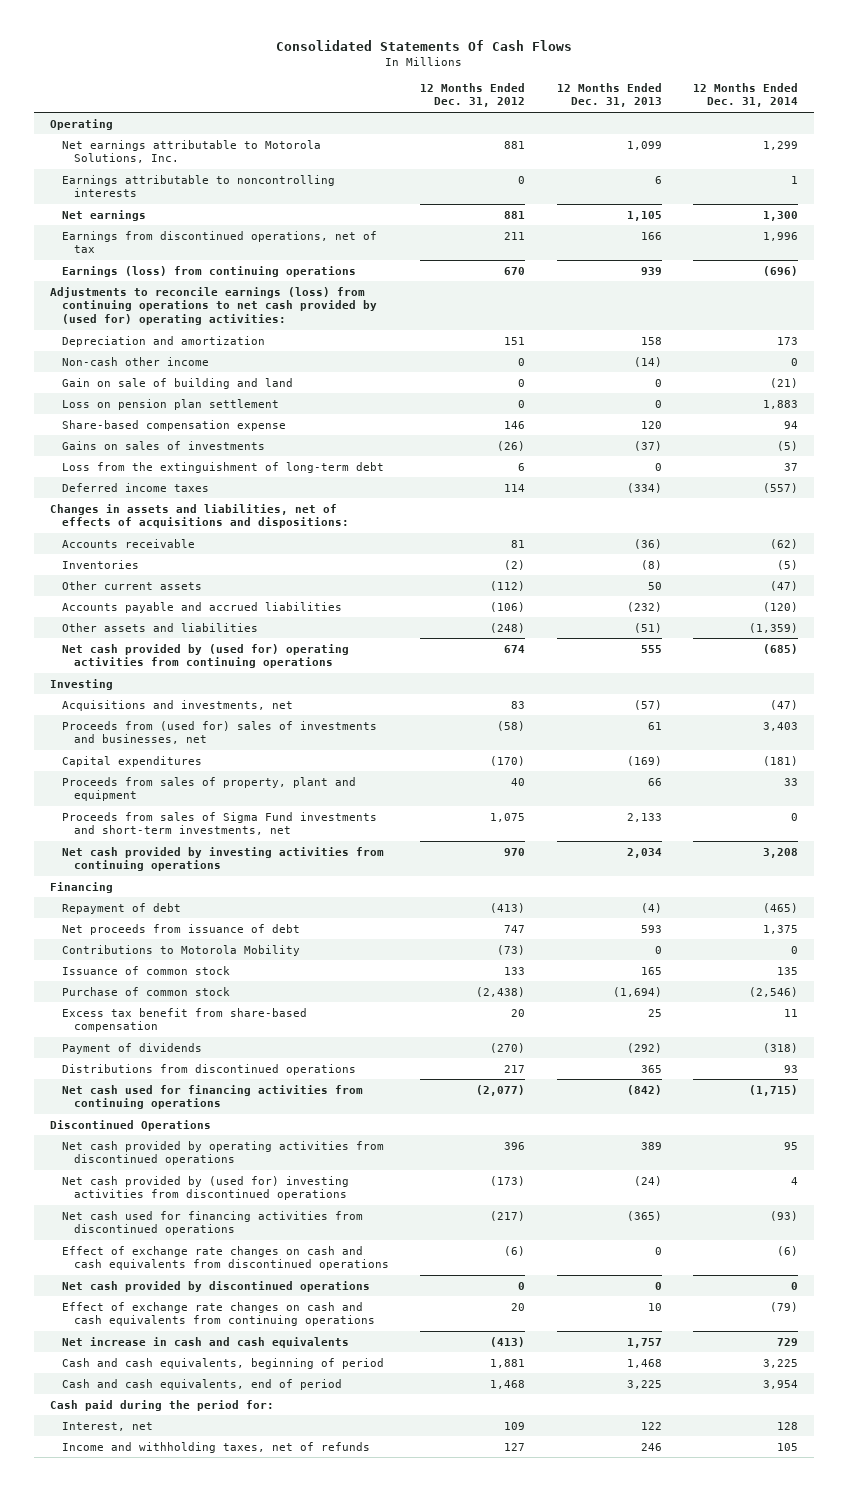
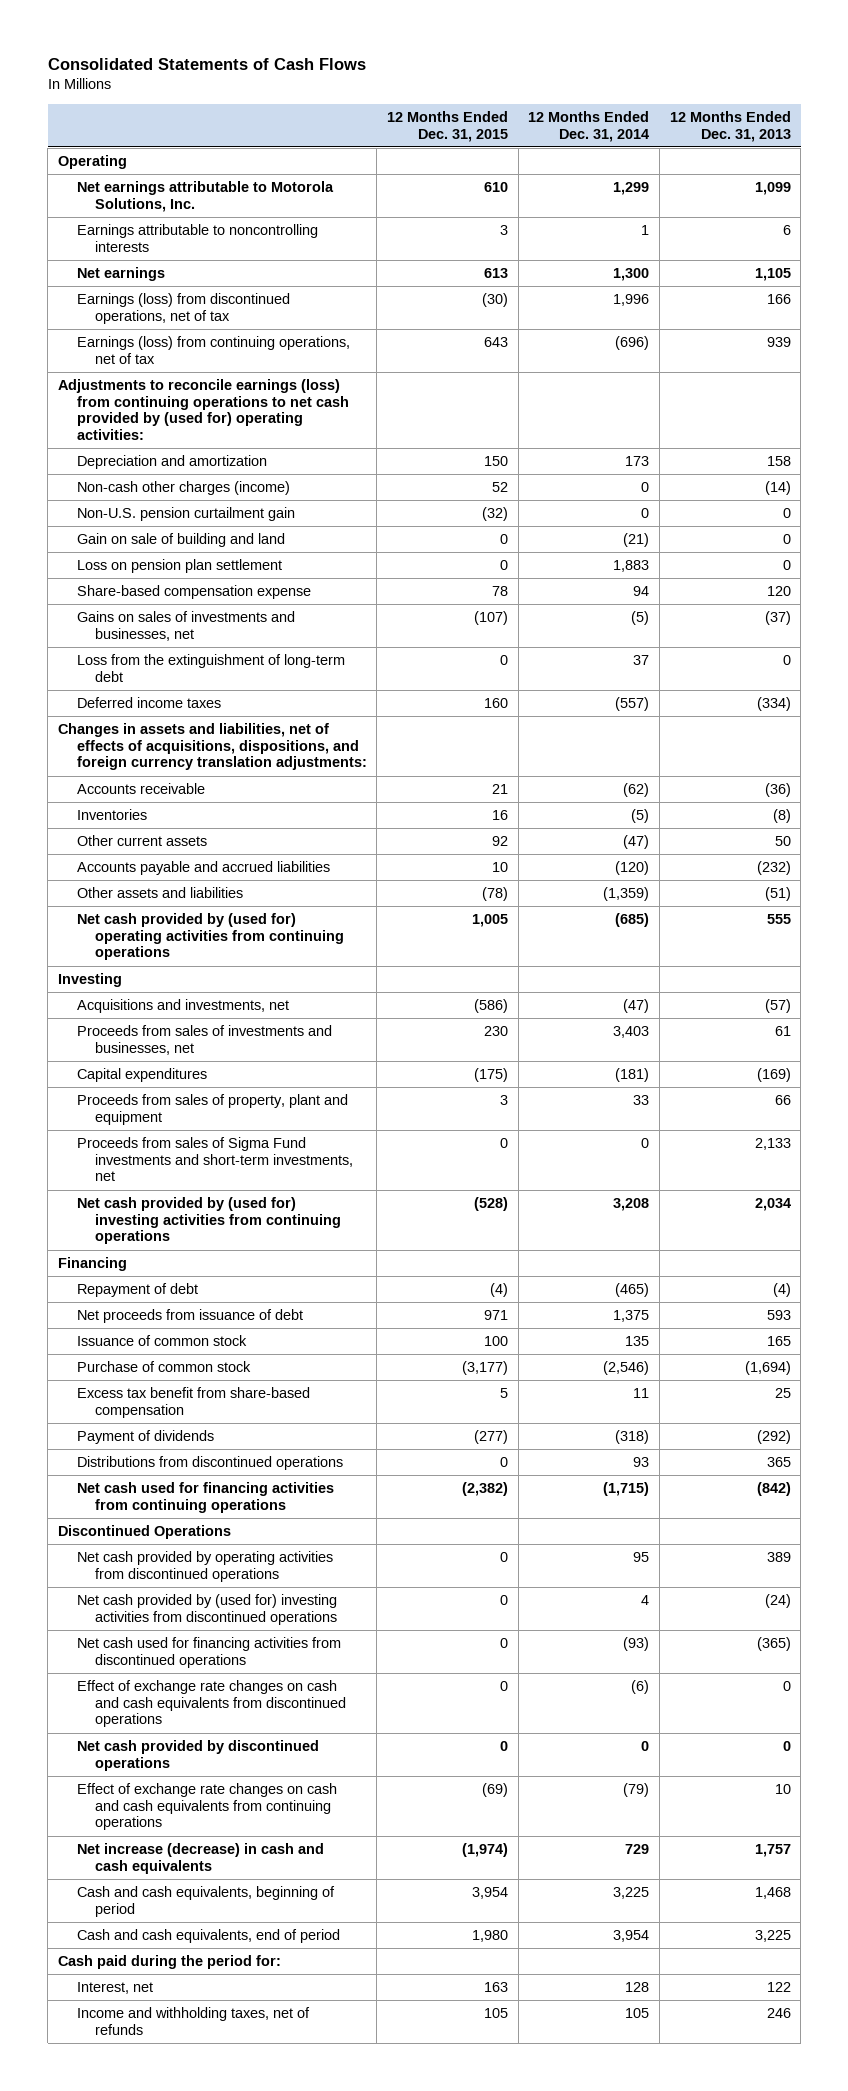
[275,40,572,52] Consolidated Statements Of Cash Flows -> [47,57,366,70] Consolidated Statements of Cash Flows
[420,82,526,108] 12 Months Ended Dec. 31, 2012 -> none
none -> [386,110,508,142] 12 Months Ended Dec. 31, 2015
[61,230,377,254] Earnings from discontinued operations, net of tax -> [76,293,290,324] Earnings (loss) from discontinued operations, net of tax
[61,265,356,277] Earnings (loss) from continuing operations -> [76,336,350,364] Earnings (loss) from continuing operations, net of tax
[61,356,209,366] Non-cash other income -> [76,481,290,496] Non-cash other charges (income)
none -> [76,507,295,522] Non-U.S. pension curtailment gain
[61,440,265,450] Gains on sales of investments -> [76,611,295,641] Gains on sales of investments and businesses, net
[49,503,349,529] Changes in assets and liabilities, net of effects of acquisitions and dispositions: -> [57,723,367,771] Changes in assets and liabilities, net of effects of acquisitions, dispositions, and foreign currency translation adjustments:
[61,720,377,745] Proceeds from (used for) sales of investments and businesses, net -> [76,1025,332,1055] Proceeds from sales of investments and businesses, net
[61,846,384,872] Net cash provided by investing activities from continuing operations -> [76,1197,342,1245] Net cash provided by (used for) investing activities from continuing operations
[61,944,300,956] Contributions to Motorola Mobility -> none
[61,1336,349,1348] Net increase in cash and cash equivalents -> [76,1843,324,1874] Net increase (decrease) in cash and cash equivalents

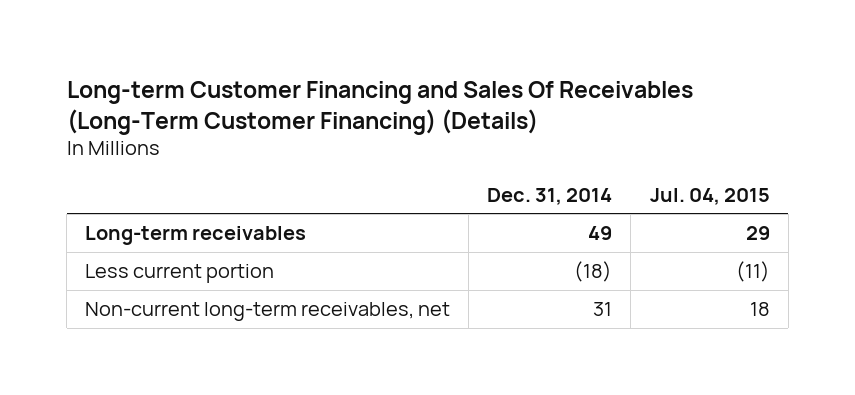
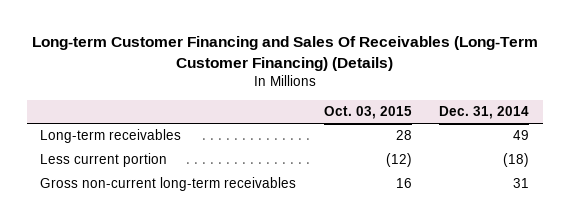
[649,187,770,205] Jul. 04, 2015 -> none
none -> [323,106,412,120] Oct. 03, 2015
[85,302,451,322] Non-current long-term receivables, net -> [40,177,297,192] Gross non-current long-term receivables

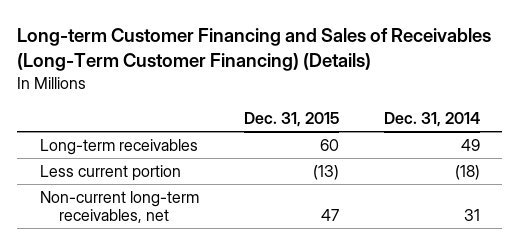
[31,36,538,72] Long-term Customer Financing and Sales Of Receivables (Long-Term Customer Financing) (Details) -> [17,28,492,72] Long-term Customer Financing and Sales of Receivables (Long-Term Customer Financing) (Details)
[323,106,412,120] Oct. 03, 2015 -> none
none -> [243,112,339,128] Dec. 31, 2015
[40,177,297,192] Gross non-current long-term receivables -> [39,190,199,224] Non-current long-term receivables, net

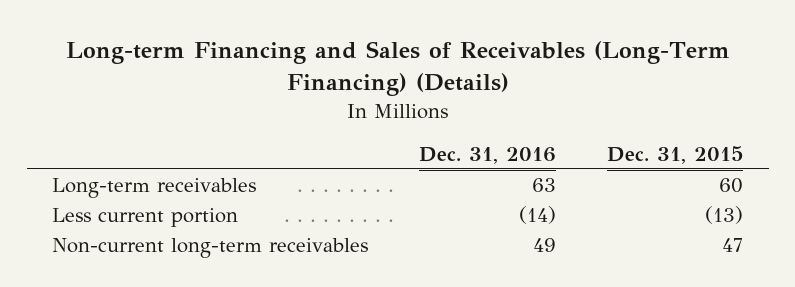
[17,28,492,72] Long-term Customer Financing and Sales of Receivables (Long-Term Customer Financing) (Details) -> [65,41,730,97] Long-term Financing and Sales of Receivables (Long-Term Financing) (Details)
[383,112,480,128] Dec. 31, 2014 -> none
none -> [419,146,557,164] Dec. 31, 2016
[39,190,199,224] Non-current long-term receivables, net -> [52,238,369,259] Non-current long-term receivables

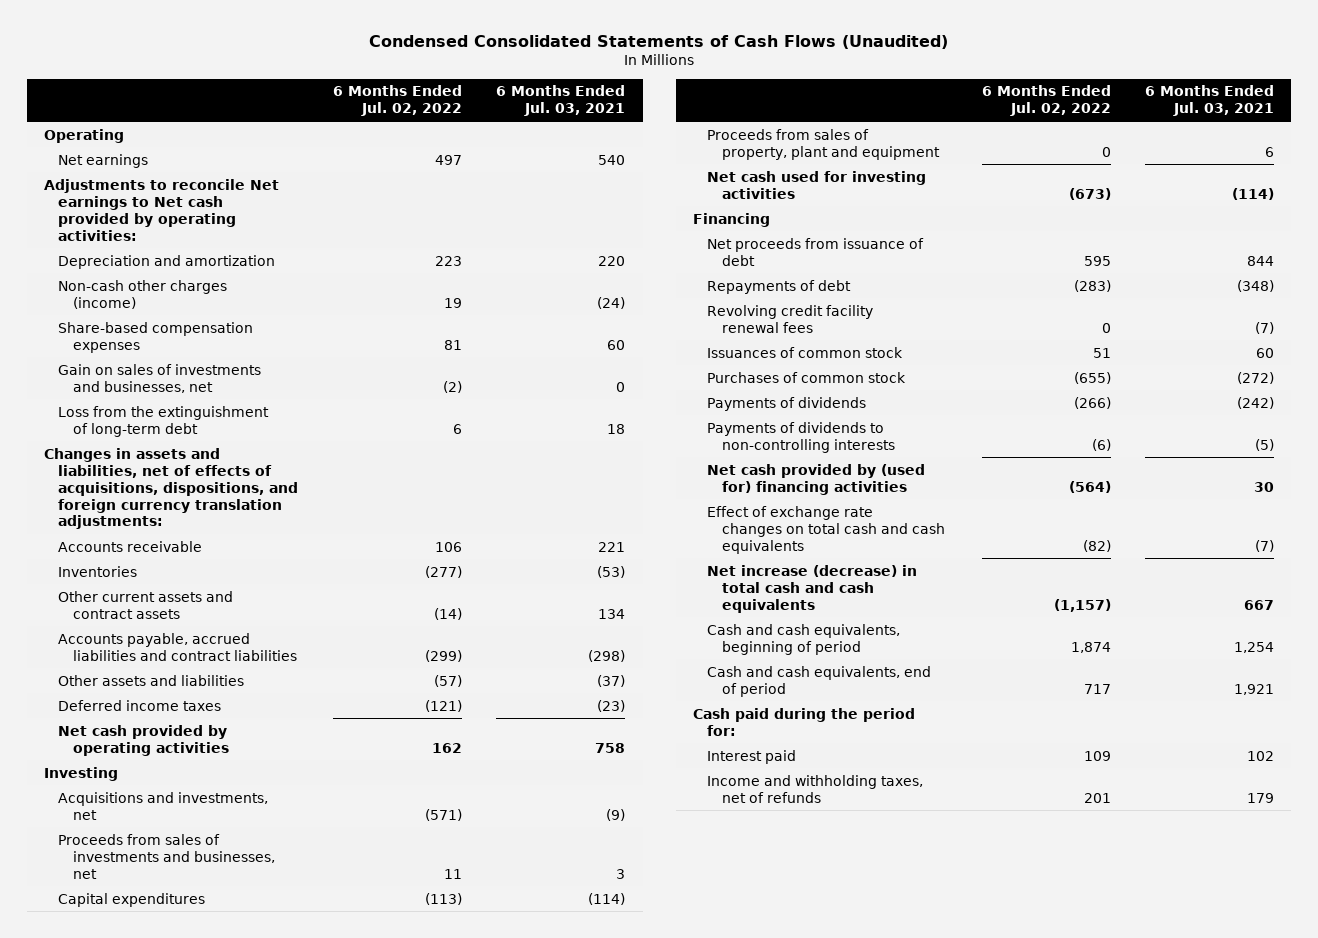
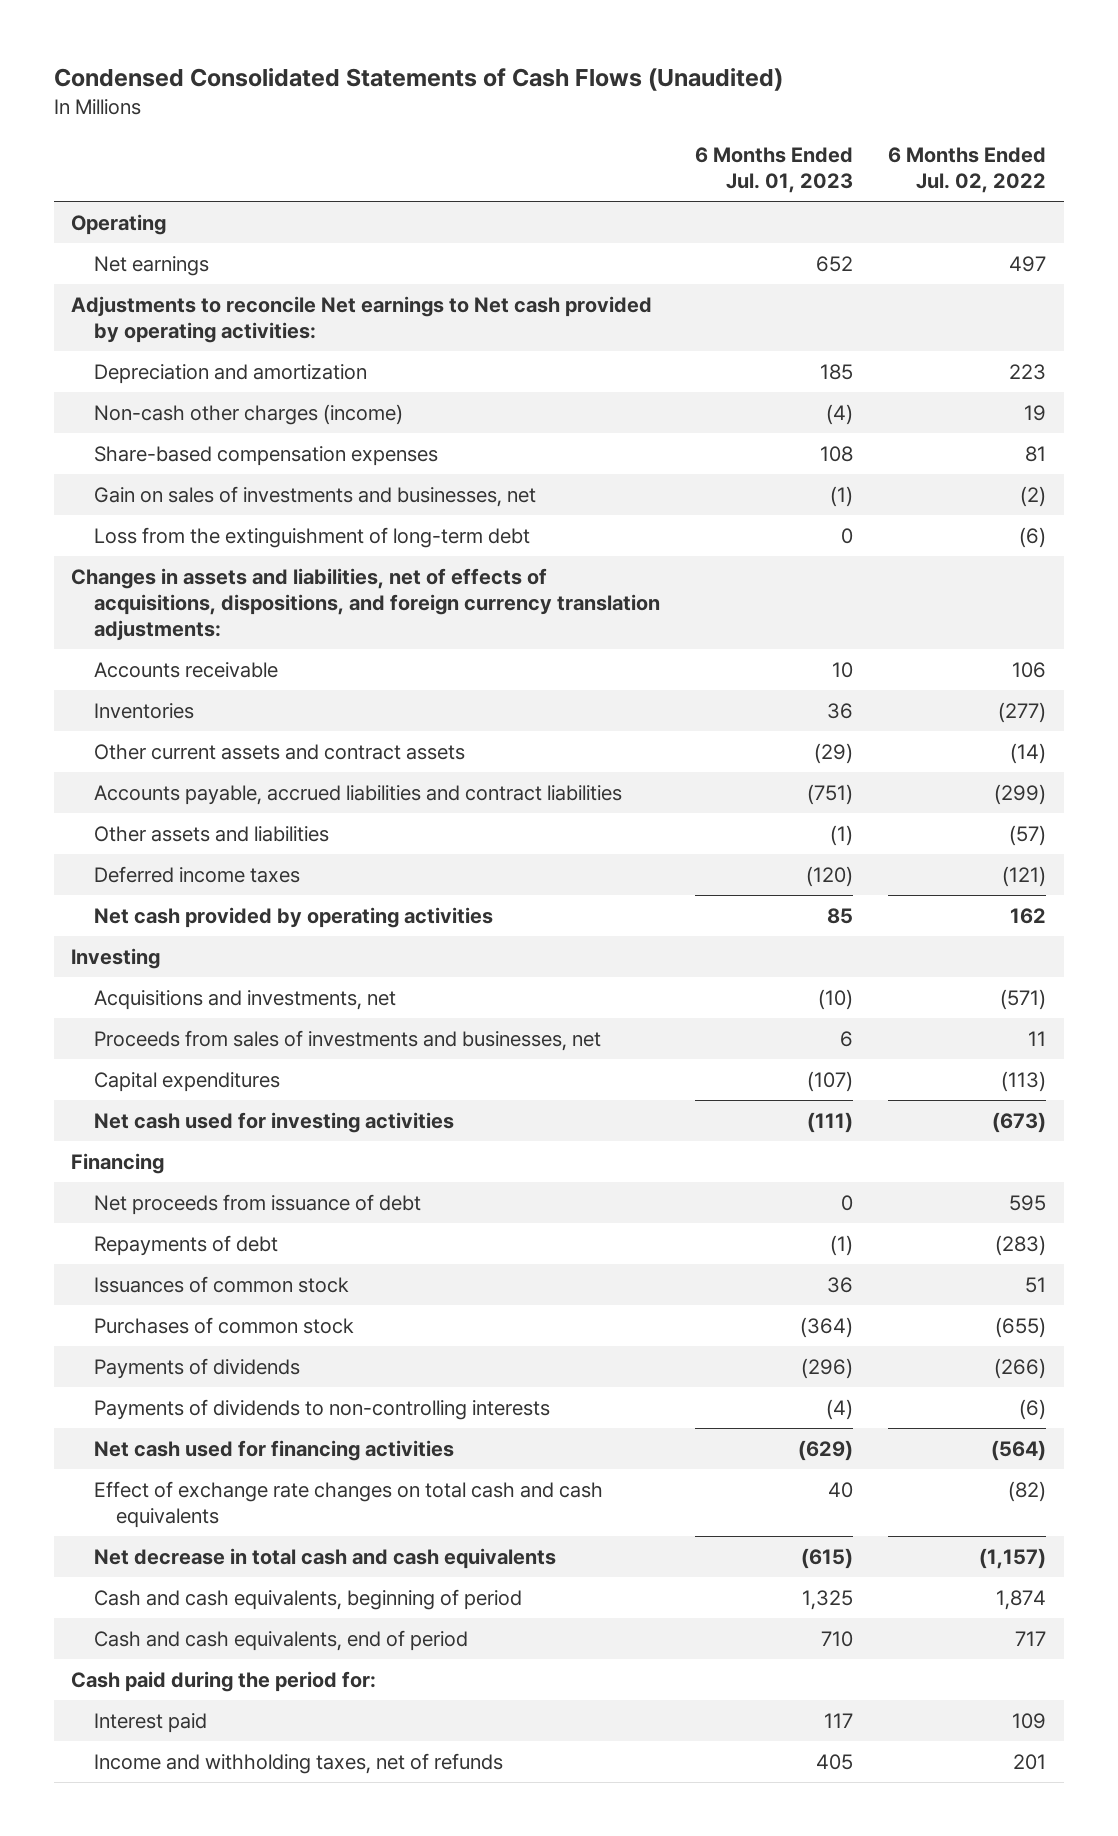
[496,85,626,117] 6 Months Ended Jul. 03, 2021 -> none
none -> [695,147,854,194] 6 Months Ended Jul. 01, 2023
[452,423,462,434] 6 -> [1019,526,1047,548] (6)
[707,128,940,160] Proceeds from sales of property, plant and equipment -> none
[707,304,874,333] Revolving credit facility renewal fees -> none
[707,463,926,495] Net cash provided by (used for) financing activities -> [93,1439,454,1461] Net cash used for financing activities
[707,564,918,613] Net increase (decrease) in total cash and cash equivalents -> [93,1547,556,1569] Net decrease in total cash and cash equivalents

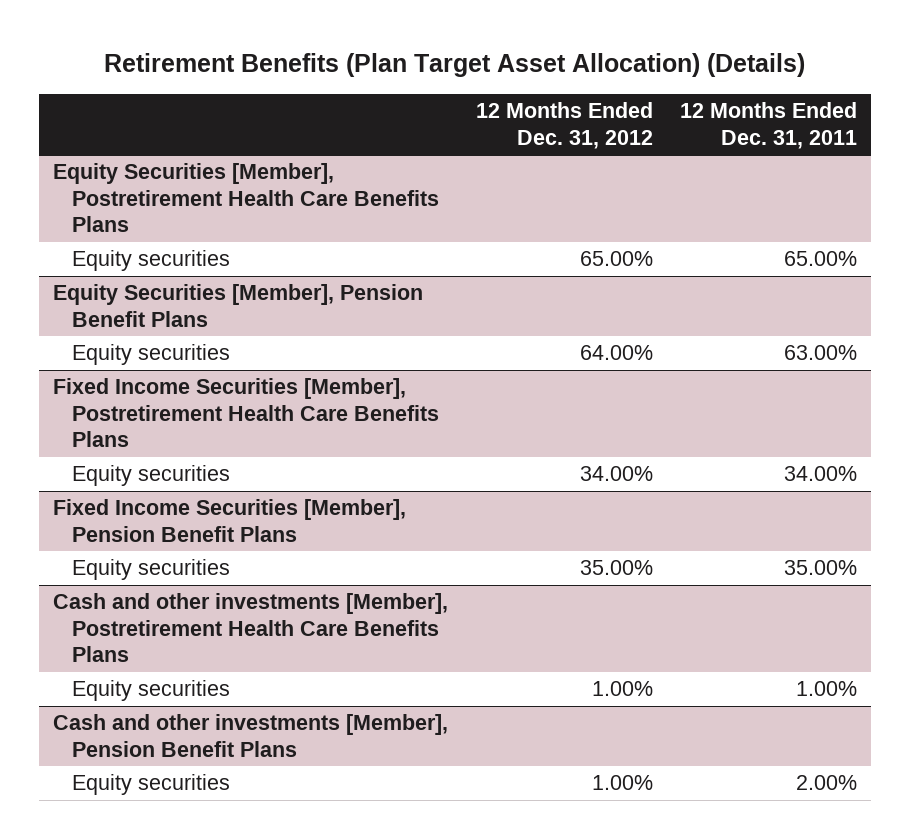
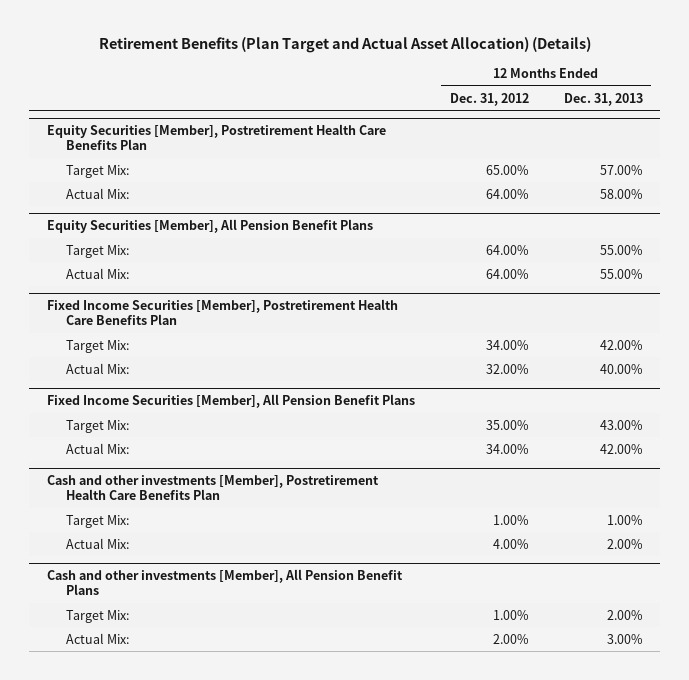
[104,53,806,78] Retirement Benefits (Plan Target Asset Allocation) (Details) -> [98,36,591,53] Retirement Benefits (Plan Target and Actual Asset Allocation) (Details)
[680,102,858,149] 12 Months Ended Dec. 31, 2011 -> none
none -> [563,92,643,106] Dec. 31, 2013
[52,163,440,233] Equity Securities [Member], Postretirement Health Care Benefits Plans -> [46,124,386,151] Equity Securities [Member], Postretirement Health Care Benefits Plan
[72,250,231,272] Equity securities -> [65,164,129,178] Target Mix:
none -> [65,187,129,199] Actual Mix:
[52,284,423,327] Equity Securities [Member], Pension Benefit Plans -> [46,219,373,234] Equity Securities [Member], All Pension Benefit Plans
[72,344,231,366] Equity securities -> [65,244,129,258] Target Mix:
none -> [65,267,129,279] Actual Mix:
[52,378,440,448] Fixed Income Securities [Member], Postretirement Health Care Benefits Plans -> [46,299,398,326] Fixed Income Securities [Member], Postretirement Health Care Benefits Plan
[72,465,231,487] Equity securities -> [65,339,129,353] Target Mix:
none -> [65,362,129,374] Actual Mix:
[52,499,406,542] Fixed Income Securities [Member], Pension Benefit Plans -> [46,394,415,409] Fixed Income Securities [Member], All Pension Benefit Plans
[72,559,231,581] Equity securities -> [65,419,129,433] Target Mix:
none -> [65,442,129,454] Actual Mix:
[52,593,448,663] Cash and other investments [Member], Postretirement Health Care Benefits Plans -> [46,475,379,501] Cash and other investments [Member], Postretirement Health Care Benefits Plan
[72,680,231,702] Equity securities -> [65,514,129,528] Target Mix:
none -> [65,537,129,549] Actual Mix:
[52,714,448,757] Cash and other investments [Member], Pension Benefit Plans -> [46,569,403,596] Cash and other investments [Member], All Pension Benefit Plans
[72,774,231,796] Equity securities -> [65,609,129,623] Target Mix:
none -> [65,632,129,644] Actual Mix:

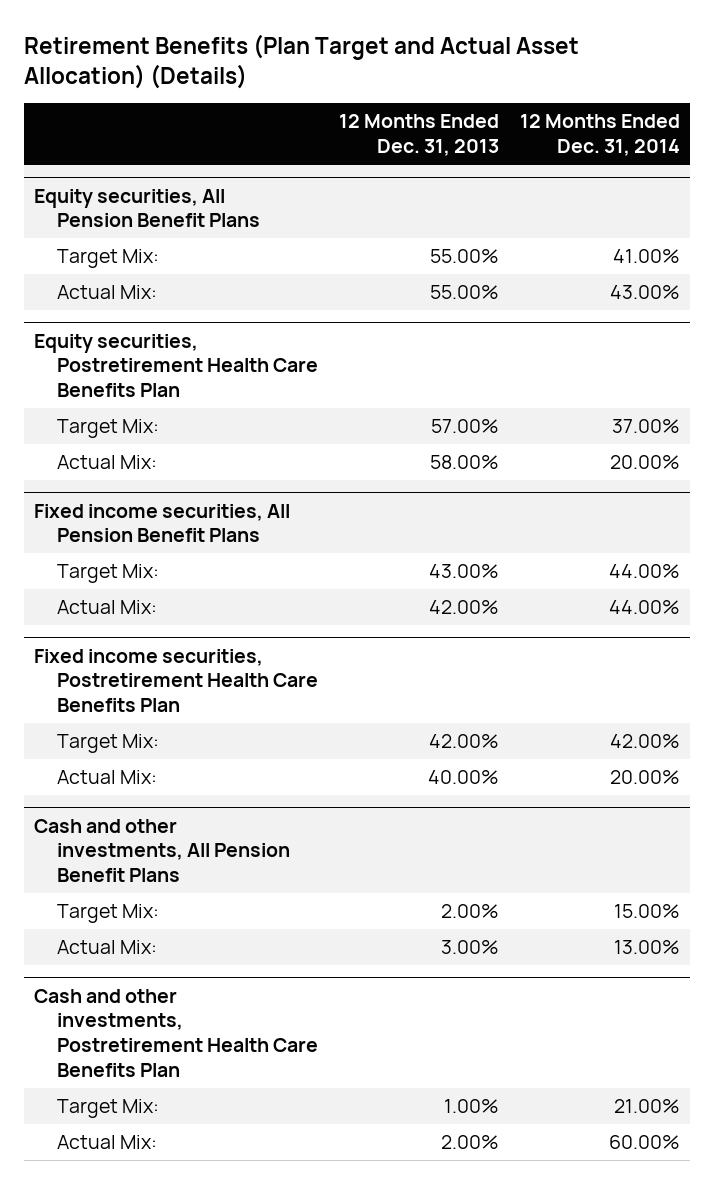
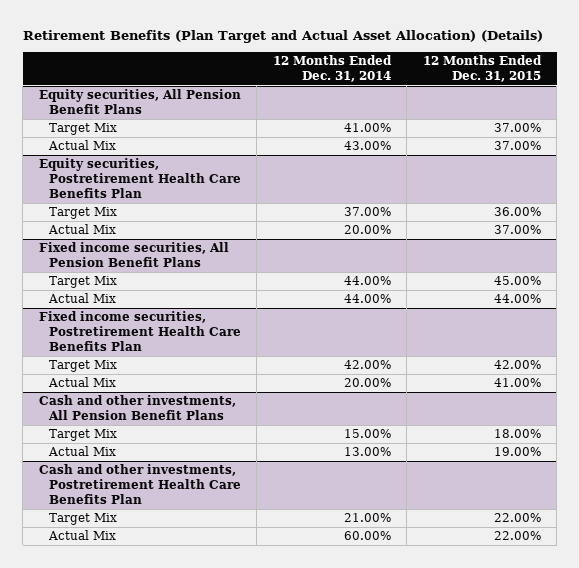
[338,114,499,157] 12 Months Ended Dec. 31, 2013 -> none
none -> [422,54,542,82] 12 Months Ended Dec. 31, 2015
[57,249,160,269] Target Mix: -> [48,123,117,136] Target Mix
[57,285,158,300] Actual Mix: -> [47,140,116,151] Actual Mix
[57,419,160,439] Target Mix: -> [48,207,117,220] Target Mix
[57,455,158,470] Actual Mix: -> [47,224,116,235] Actual Mix
[57,564,160,584] Target Mix: -> [48,276,117,289] Target Mix
[57,600,158,615] Actual Mix: -> [47,293,116,304] Actual Mix
[57,734,160,754] Target Mix: -> [48,360,117,373] Target Mix
[57,770,158,785] Actual Mix: -> [47,377,116,388] Actual Mix
[57,904,160,924] Target Mix: -> [48,429,117,442] Target Mix
[57,940,158,955] Actual Mix: -> [47,446,116,457] Actual Mix
[57,1099,160,1119] Target Mix: -> [48,513,117,526] Target Mix
[57,1135,158,1150] Actual Mix: -> [47,530,116,541] Actual Mix

